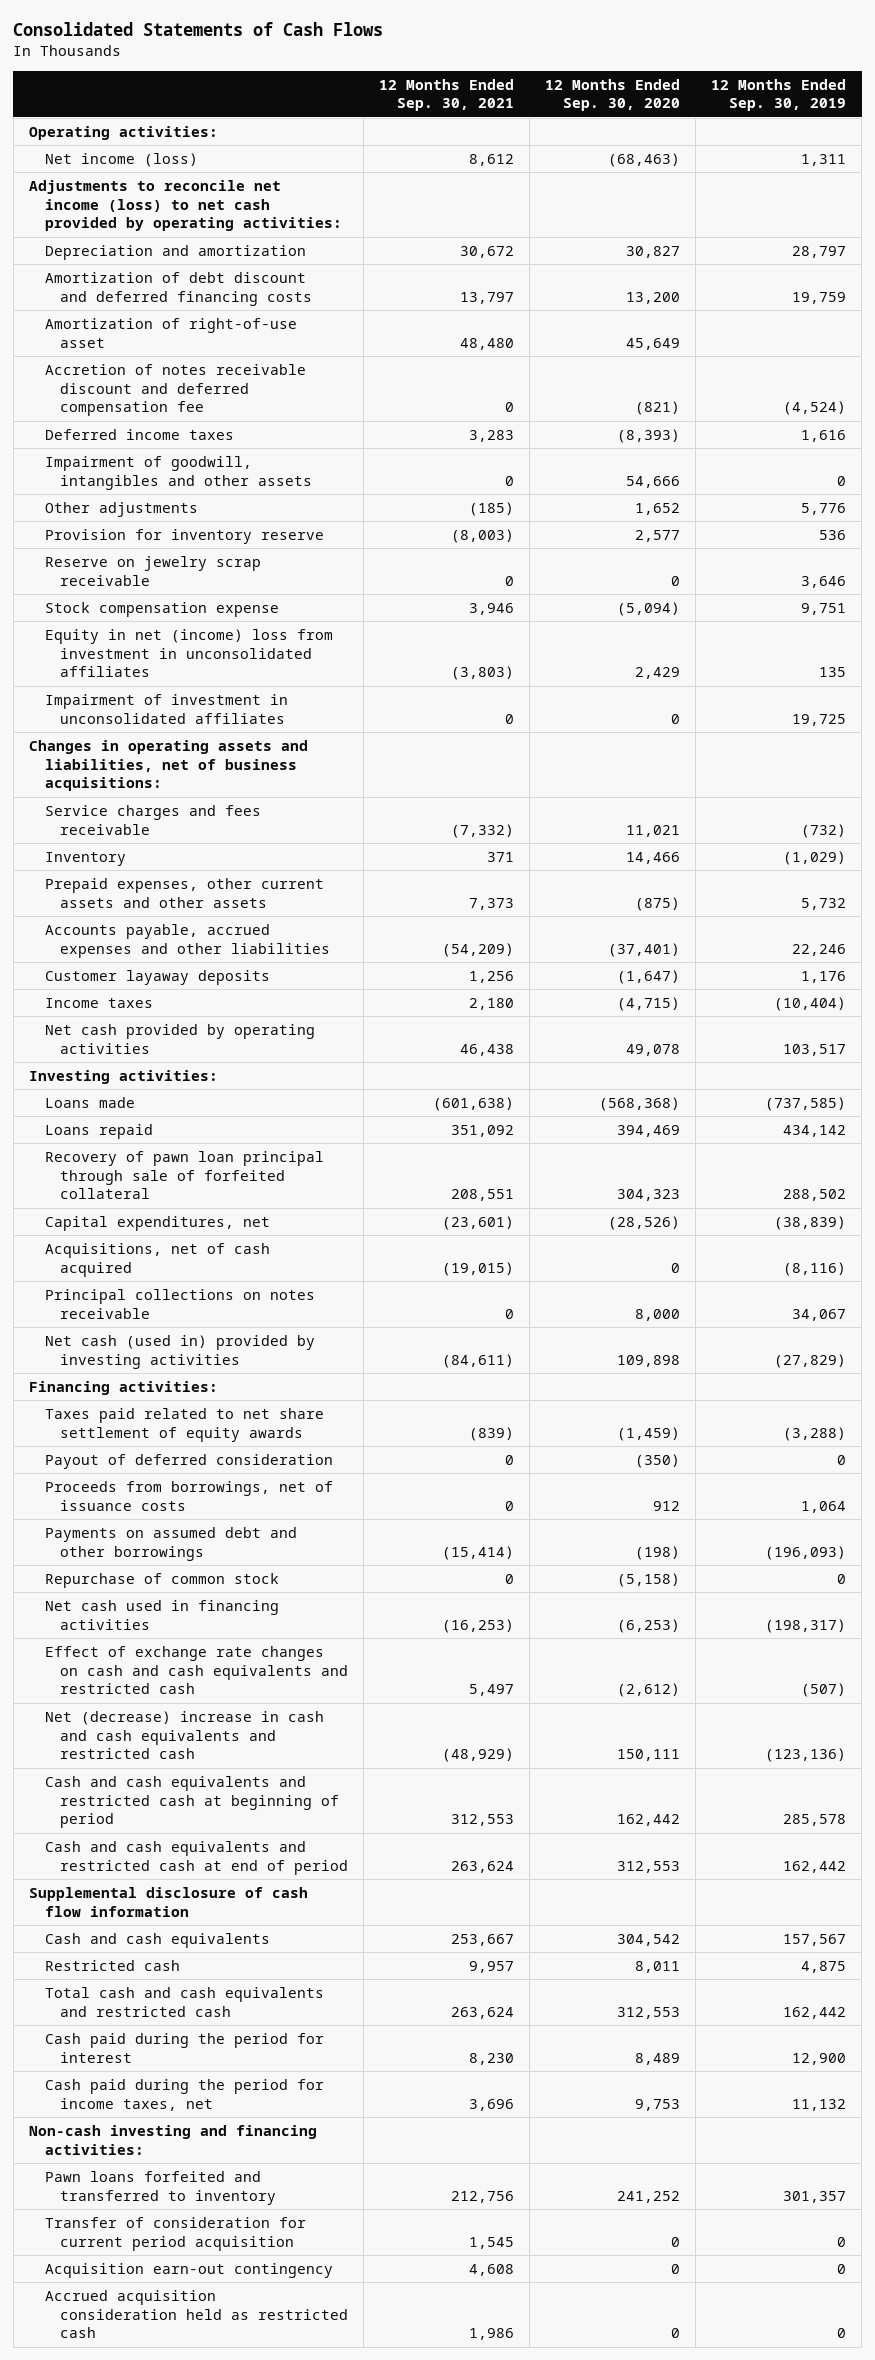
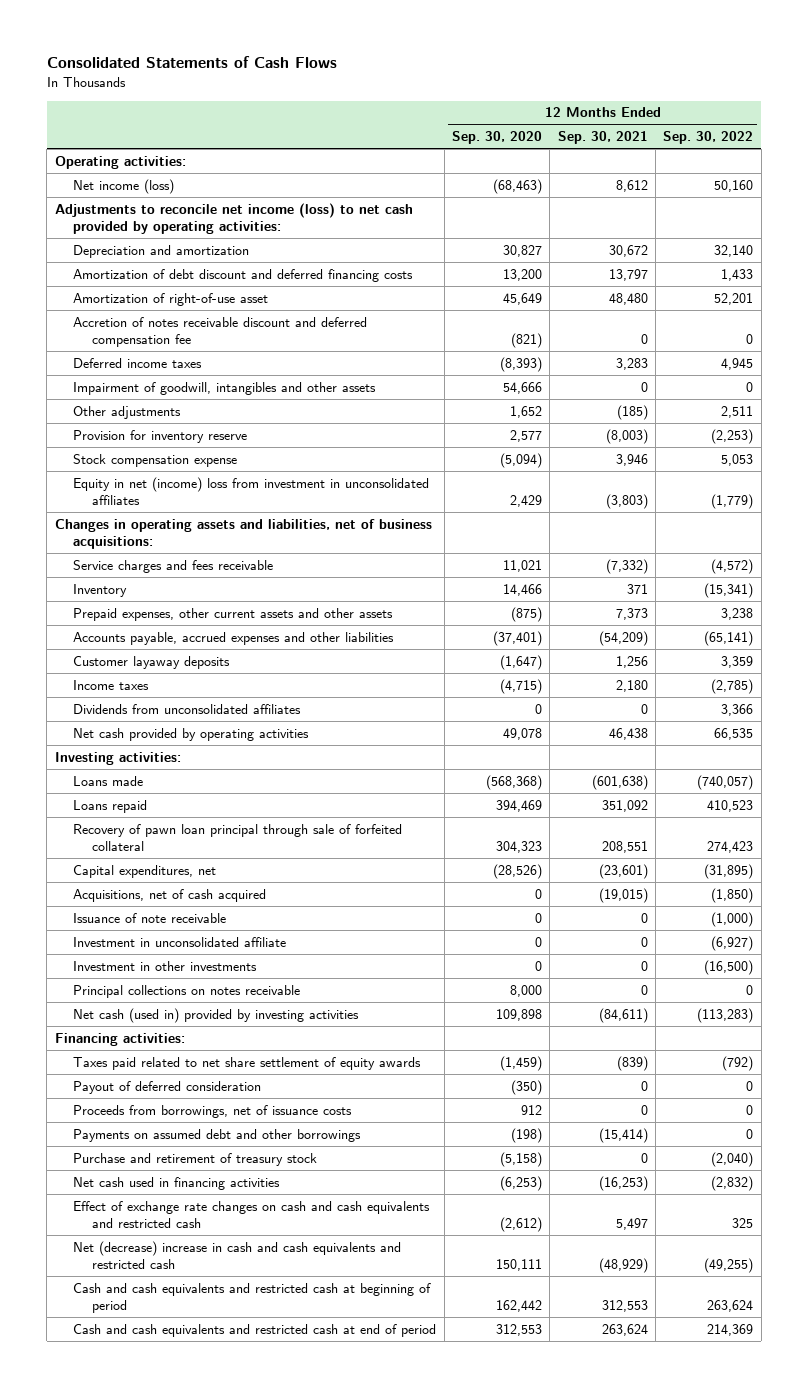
[711,78,847,112] 12 Months Ended Sep. 30, 2019 -> none
none -> [663,130,754,144] Sep. 30, 2022
[44,555,261,586] Reserve on jewelry scrap receivable -> none
[44,693,288,724] Impairment of investment in unconsolidated affiliates -> none
none -> [73,703,302,714] Dividends from unconsolidated affiliates
none -> [73,912,227,923] Issuance of note receivable
none -> [73,936,287,947] Investment in unconsolidated affiliate
none -> [73,960,258,971] Investment in other investments
[44,1572,279,1588] Repurchase of common stock -> [73,1152,318,1166] Purchase and retirement of treasury stock
[28,1886,308,1917] Supplemental disclosure of cash flow information -> none
[44,1932,270,1948] Cash and cash equivalents -> none
[44,1959,180,1971] Restricted cash -> none
[44,1986,324,2017] Total cash and cash equivalents and restricted cash -> none
[44,2032,324,2063] Cash paid during the period for interest -> none
[44,2078,324,2111] Cash paid during the period for income taxes, net -> none
[28,2124,317,2155] Non-cash investing and financing activities: -> none
[44,2170,277,2205] Pawn loans forfeited and transferred to inventory -> none
[44,2216,306,2251] Transfer of consideration for current period acquisition -> none
[44,2262,333,2278] Acquisition earn-out contingency -> none
[44,2289,349,2339] Accrued acquisition consideration held as restricted cash -> none

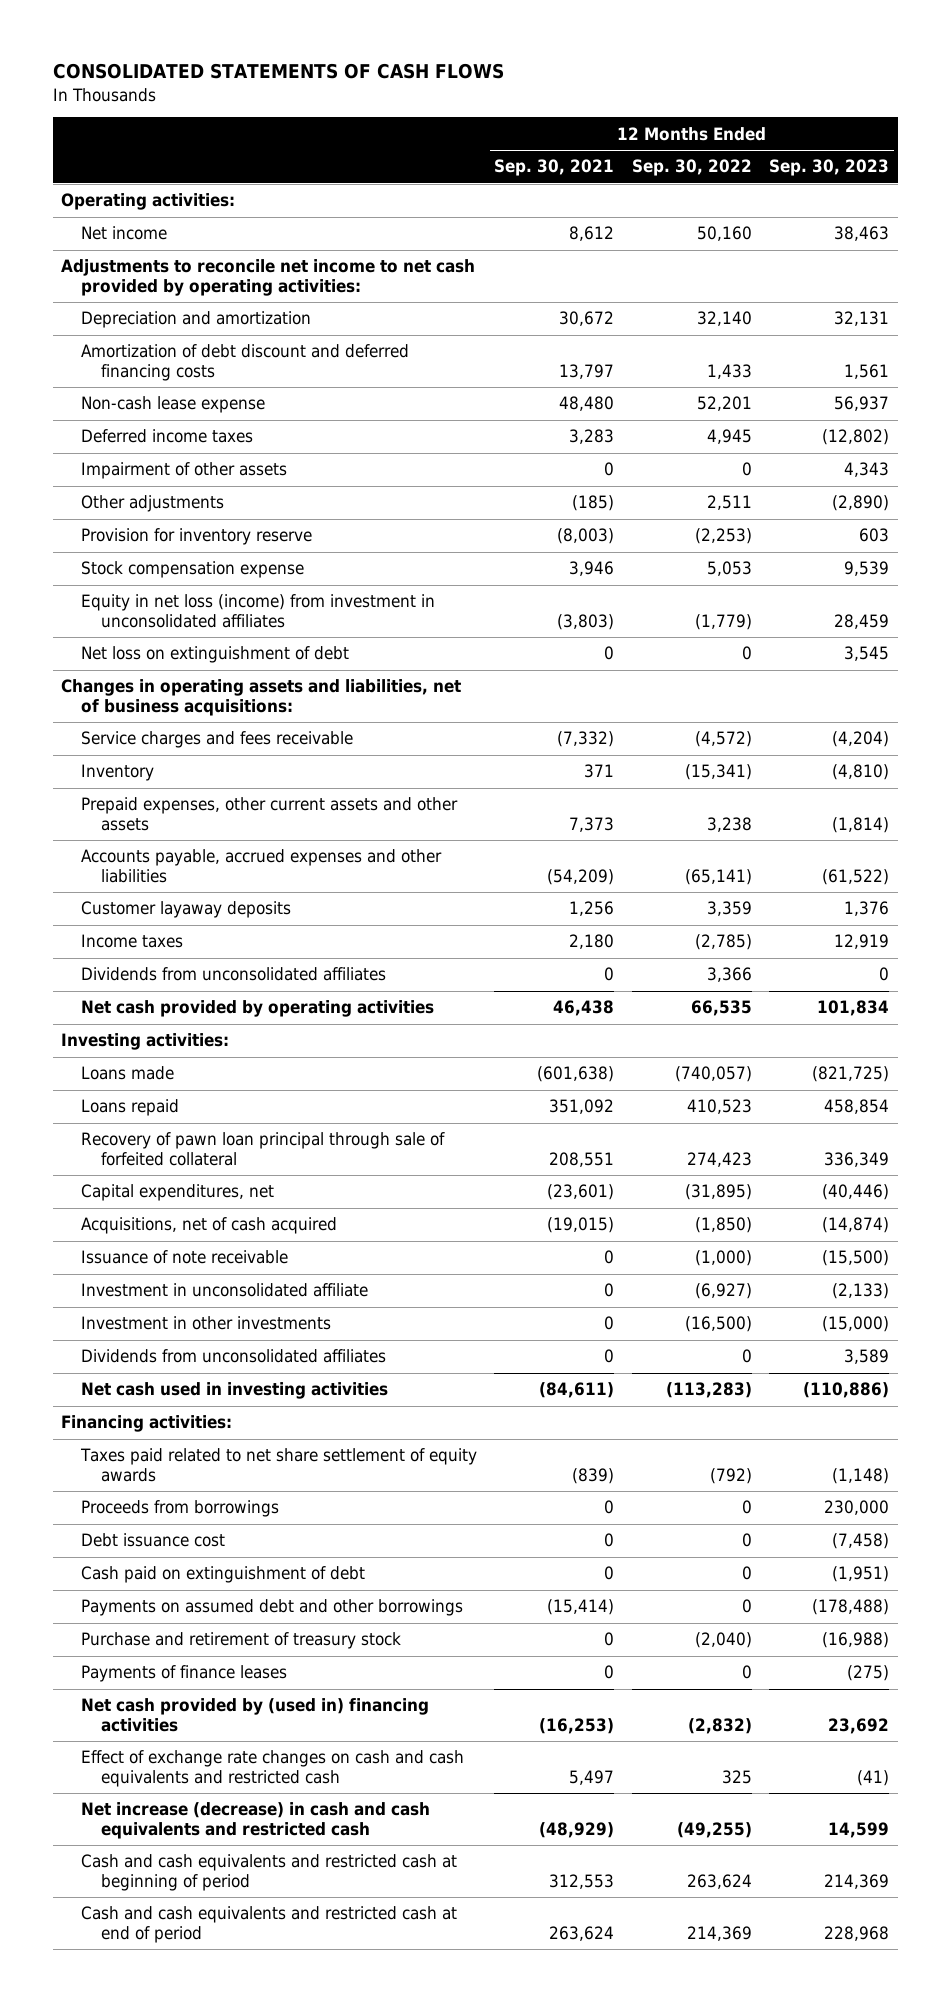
[46,56,337,69] Consolidated Statements of Cash Flows -> [52,63,504,80] CONSOLIDATED STATEMENTS OF CASH FLOWS
[452,130,543,144] Sep. 30, 2020 -> none
none -> [769,159,890,177] Sep. 30, 2023
[73,178,175,194] Net income (loss) -> [81,226,168,241] Net income
[54,202,413,234] Adjustments to reconcile net income (loss) to net cash provided by operating activities: -> [61,259,476,297] Adjustments to reconcile net income to net cash provided by operating activities:
[73,316,368,347] Accretion of notes receivable discount and deferred compensation fee -> none
[73,292,269,306] Amortization of right-of-use asset -> [81,396,266,414] Non-cash lease expense
[73,381,377,395] Impairment of goodwill, intangibles and other assets -> [81,462,288,480] Impairment of other assets
[73,476,430,505] Equity in net (income) loss from investment in unconsolidated affiliates -> [81,594,436,629] Equity in net loss (income) from investment in unconsolidated affiliates
none -> [81,646,350,664] Net loss on extinguishment of debt
[73,984,301,998] Principal collections on notes receivable -> none
none -> [81,1349,387,1364] Dividends from unconsolidated affiliates
[73,1007,360,1023] Net cash (used in) provided by investing activities -> [81,1382,389,1400] Net cash used in investing activities
[73,1080,262,1094] Payout of deferred consideration -> none
[73,1104,353,1118] Proceeds from borrowings, net of issuance costs -> [81,1500,280,1518] Proceeds from borrowings
none -> [81,1533,226,1548] Debt issuance cost
none -> [81,1566,366,1584] Cash paid on extinguishment of debt
none -> [81,1665,288,1683] Payments of finance leases
[73,1176,281,1190] Net cash used in financing activities -> [81,1698,430,1733] Net cash provided by (used in) financing activities
[73,1240,402,1269] Net (decrease) increase in cash and cash equivalents and restricted cash -> [81,1802,431,1840] Net increase (decrease) in cash and cash equivalents and restricted cash

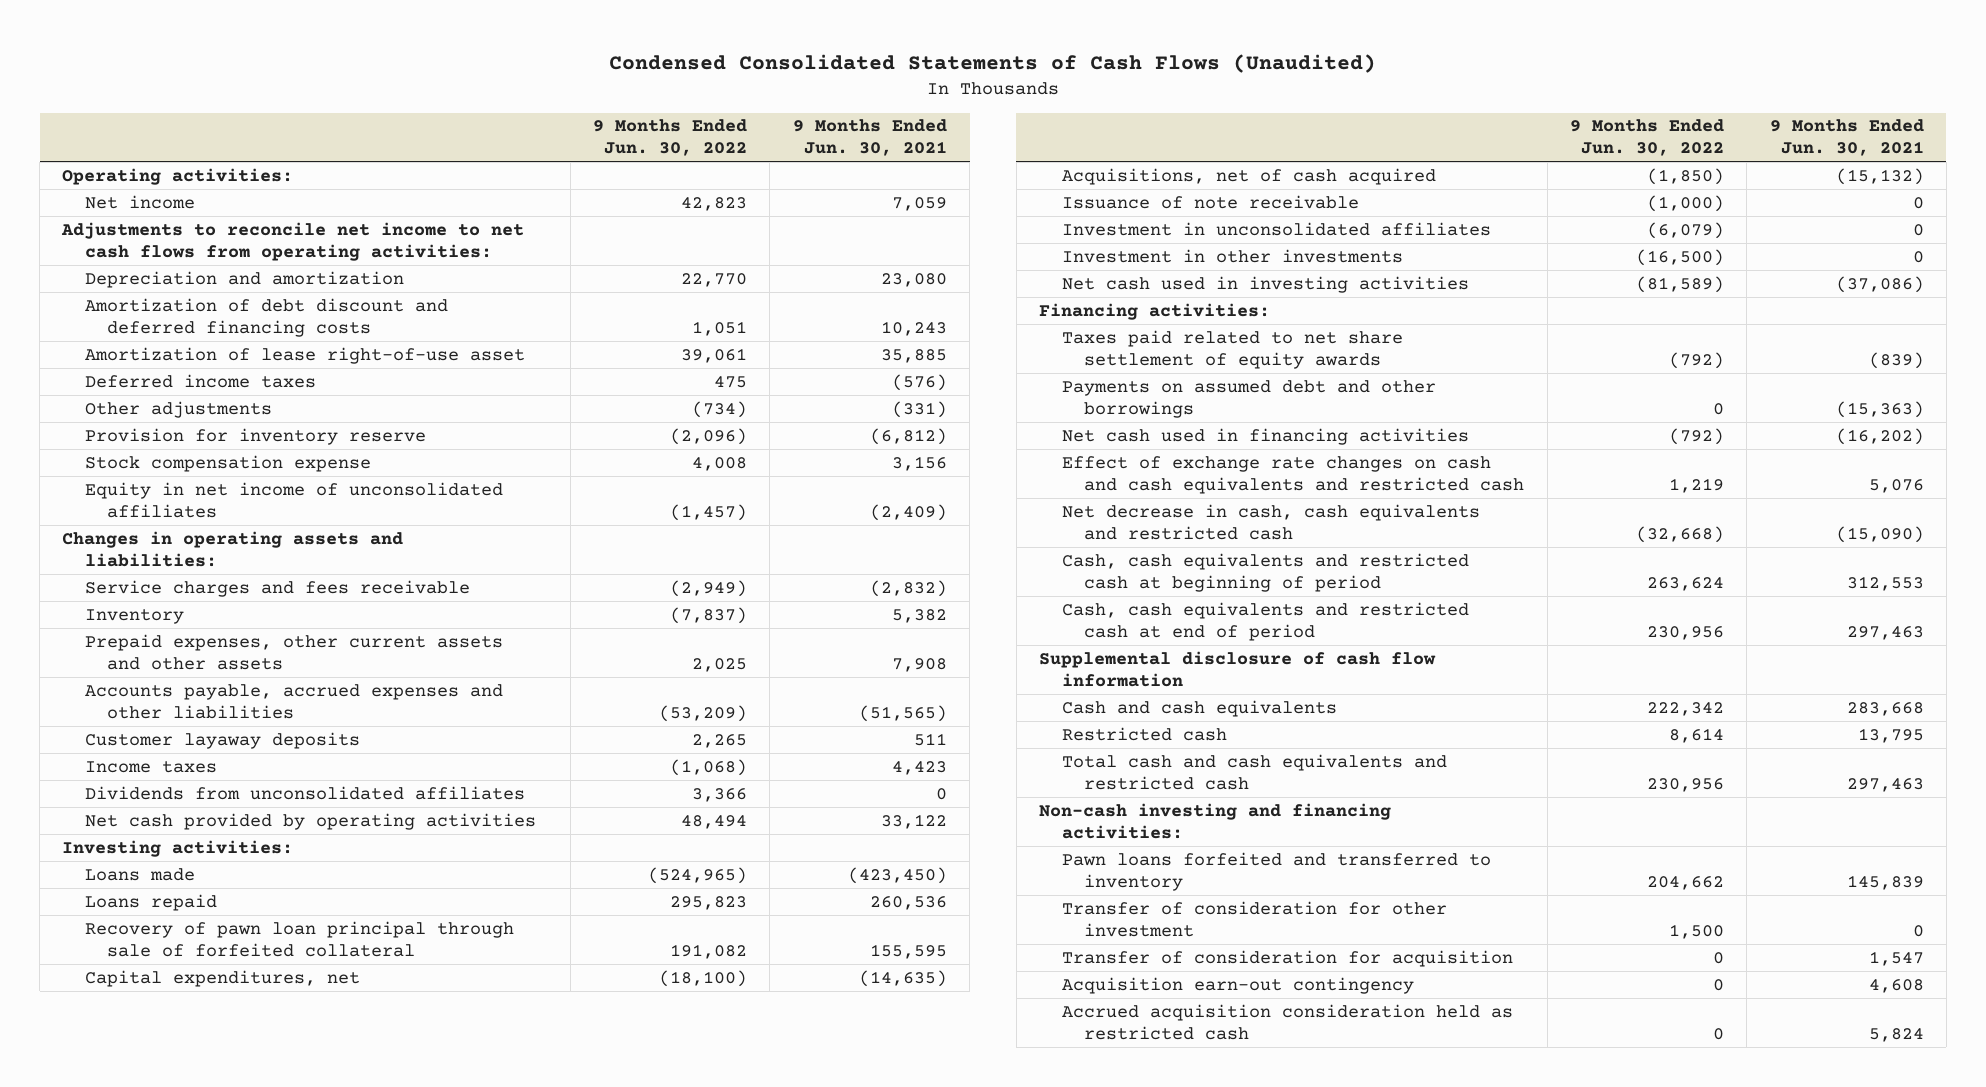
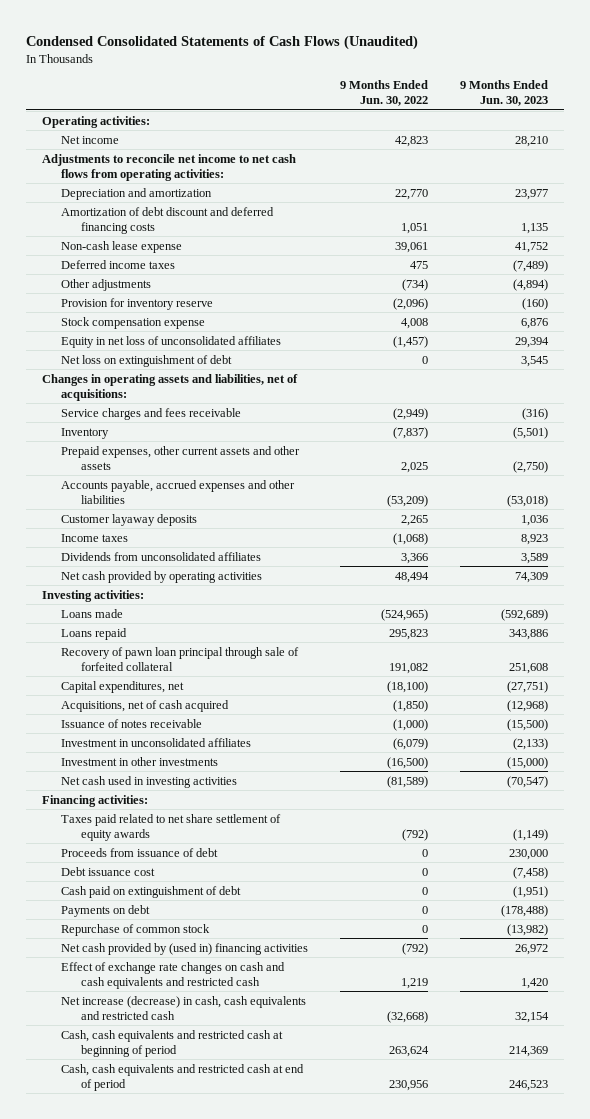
[792,119,947,157] 9 Months Ended Jun. 30, 2021 -> none
none -> [459,80,548,107] 9 Months Ended Jun. 30, 2023
[84,346,525,364] Amortization of lease right-of-use asset -> [61,240,183,253] Non-cash lease expense
[84,481,503,518] Equity in net income of unconsolidated affiliates -> [61,335,282,348] Equity in net loss of unconsolidated affiliates
none -> [61,354,233,367] Net loss on extinguishment of debt
[62,530,404,567] Changes in operating assets and liabilities: -> [42,373,299,401] Changes in operating assets and liabilities, net of acquisitions:
[1061,194,1359,209] Issuance of note receivable -> [61,718,203,728] Issuance of notes receivable
none -> [61,847,219,857] Proceeds from issuance of debt
none -> [61,866,156,876] Debt issuance cost
none -> [61,885,242,898] Cash paid on extinguishment of debt
[1061,379,1436,418] Payments on assumed debt and other borrowings -> [61,904,151,917] Payments on debt
none -> [61,923,211,936] Repurchase of common stock
[1061,427,1469,445] Net cash used in financing activities -> [61,942,309,955] Net cash provided by (used in) financing activities
[1061,503,1480,540] Net decrease in cash, cash equivalents and restricted cash -> [61,995,307,1020] Net increase (decrease) in cash, cash equivalents and restricted cash
[1039,650,1437,687] Supplemental disclosure of cash flow information -> none
[1061,699,1337,717] Cash and cash equivalents -> none
[1061,726,1227,741] Restricted cash -> none
[1061,753,1447,790] Total cash and cash equivalents and restricted cash -> none
[1039,802,1392,839] Non-cash investing and financing activities: -> none
[1061,851,1491,891] Pawn loans forfeited and transferred to inventory -> none
[1061,900,1447,937] Transfer of consideration for other investment -> none
[1061,949,1513,967] Transfer of consideration for acquisition -> none
[1061,976,1414,994] Acquisition earn-out contingency -> none
[1061,1003,1513,1040] Accrued acquisition consideration held as restricted cash -> none

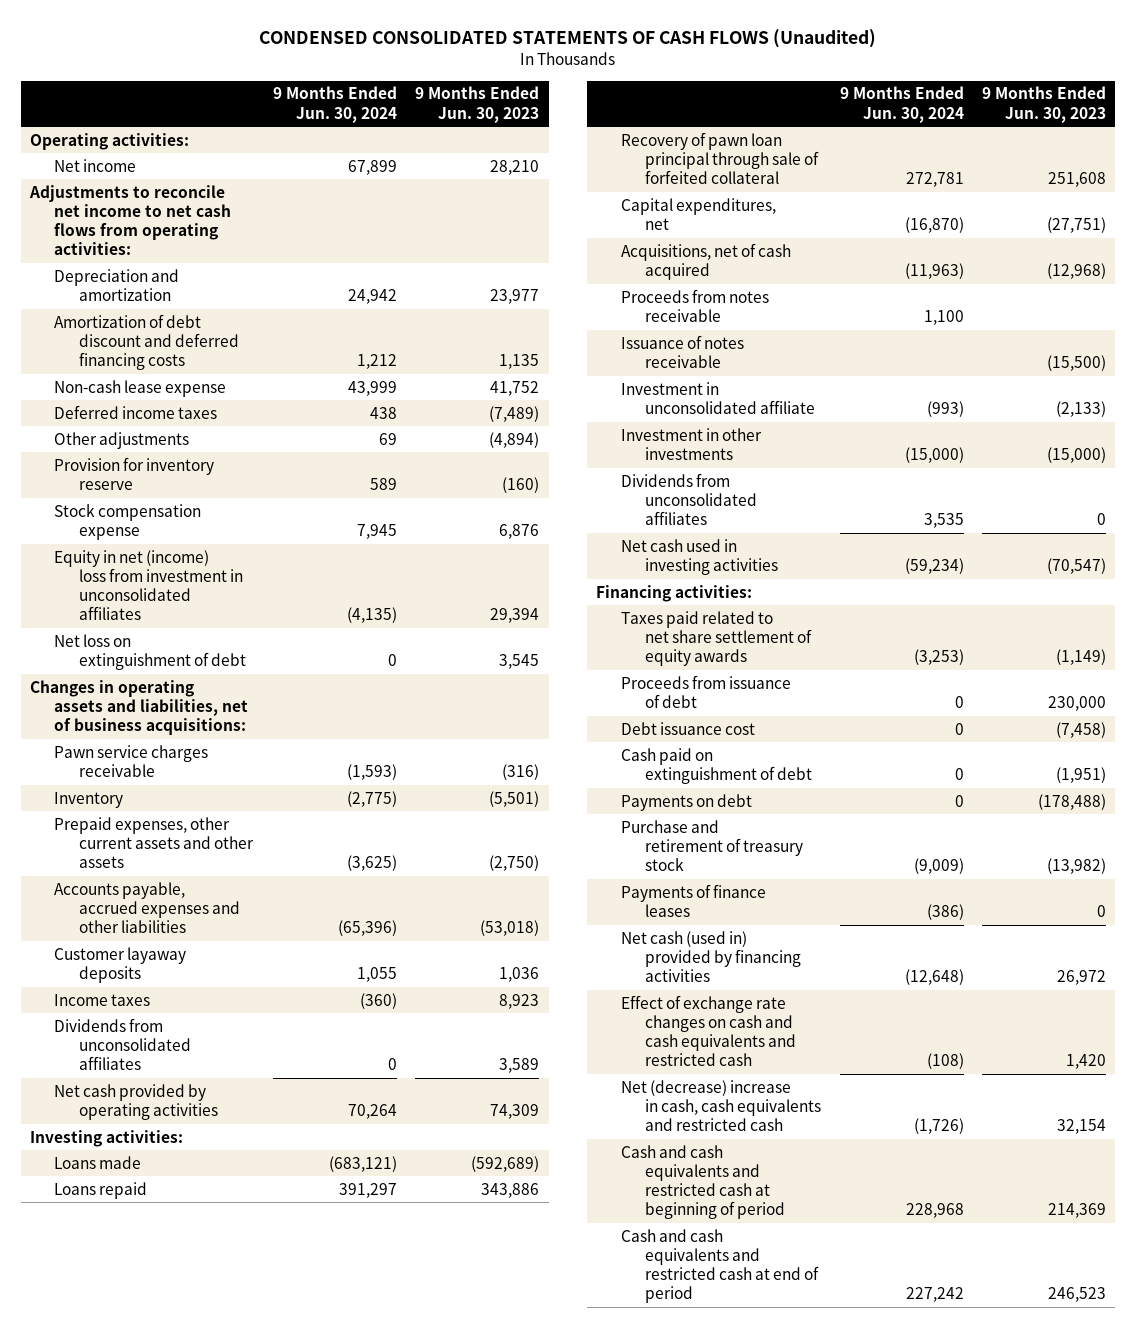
[26,34,419,50] Condensed Consolidated Statements of Cash Flows (Unaudited) -> [258,29,876,49] CONDENSED CONSOLIDATED STATEMENTS OF CASH FLOWS (Unaudited)
[340,80,429,107] 9 Months Ended Jun. 30, 2022 -> none
none -> [273,86,398,123] 9 Months Ended Jun. 30, 2024
[61,335,282,348] Equity in net loss of unconsolidated affiliates -> [54,549,243,621] Equity in net (income) loss from investment in unconsolidated affiliates
[42,373,299,401] Changes in operating assets and liabilities, net of acquisitions: -> [29,679,249,736] Changes in operating assets and liabilities, net of business acquisitions:
[61,407,242,420] Service charges and fees receivable -> [54,744,209,777] Pawn service charges receivable
none -> [620,288,769,322] Proceeds from notes receivable
[61,737,252,747] Investment in unconsolidated affiliates -> [620,381,816,414] Investment in unconsolidated affiliate
none -> [620,472,758,526] Dividends from unconsolidated affiliates
[61,923,211,936] Repurchase of common stock -> [620,819,804,872] Purchase and retirement of treasury stock
none -> [620,883,766,917] Payments of finance leases
[61,942,309,955] Net cash provided by (used in) financing activities -> [620,930,802,983] Net cash (used in) provided by financing activities
[61,995,307,1020] Net increase (decrease) in cash, cash equivalents and restricted cash -> [620,1079,822,1132] Net (decrease) increase in cash, cash equivalents and restricted cash
[61,1029,284,1057] Cash, cash equivalents and restricted cash at beginning of period -> [620,1144,786,1220] Cash and cash equivalents and restricted cash at beginning of period
[61,1063,305,1091] Cash, cash equivalents and restricted cash at end of period -> [620,1228,820,1304] Cash and cash equivalents and restricted cash at end of period

